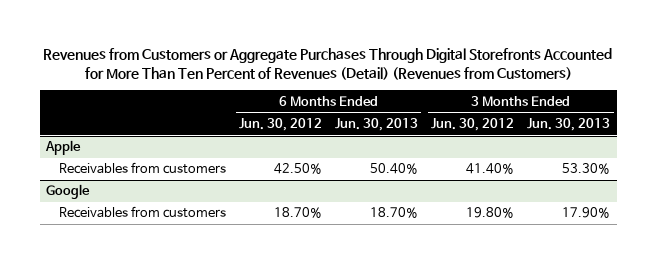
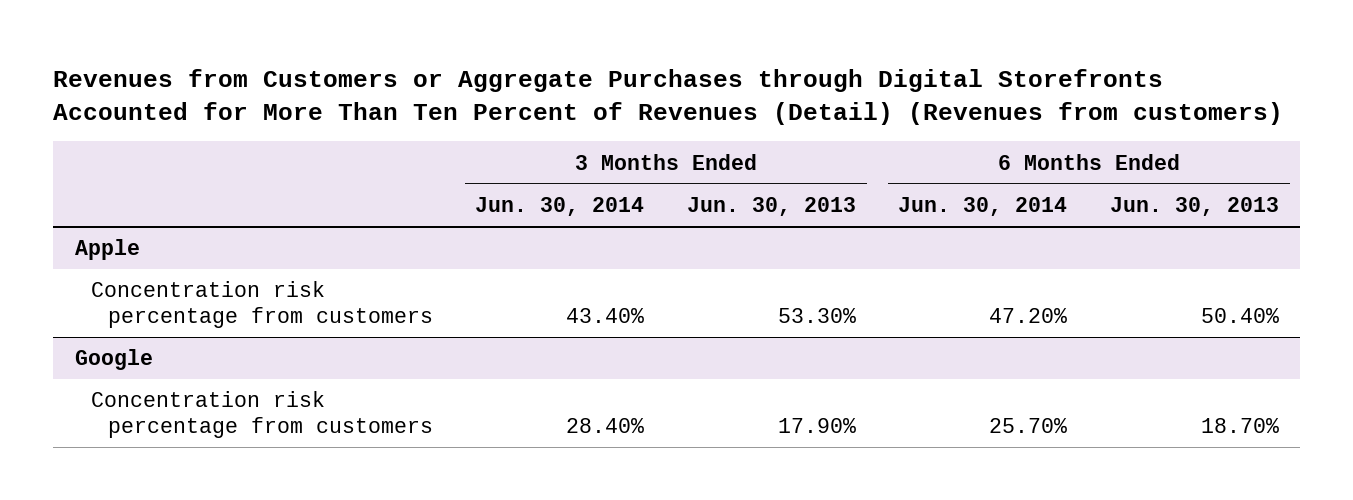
[43,48,613,81] Revenues from Customers or Aggregate Purchases Through Digital Storefronts Accounted for More Than Ten Percent of Revenues (Detail) (Revenues from Customers) -> [53,68,1284,125] Revenues from Customers or Aggregate Purchases through Digital Storefronts Accounted for More Than Ten Percent of Revenues (Detail) (Revenues from customers)
[239,118,323,132] Jun. 30, 2012 -> none
[431,118,515,132] Jun. 30, 2012 -> none
none -> [475,197,645,217] Jun. 30, 2014
none -> [898,197,1068,217] Jun. 30, 2014
[59,162,227,175] Receivables from customers -> [91,281,433,328] Concentration risk percentage from customers
[59,206,227,219] Receivables from customers -> [91,391,433,438] Concentration risk percentage from customers

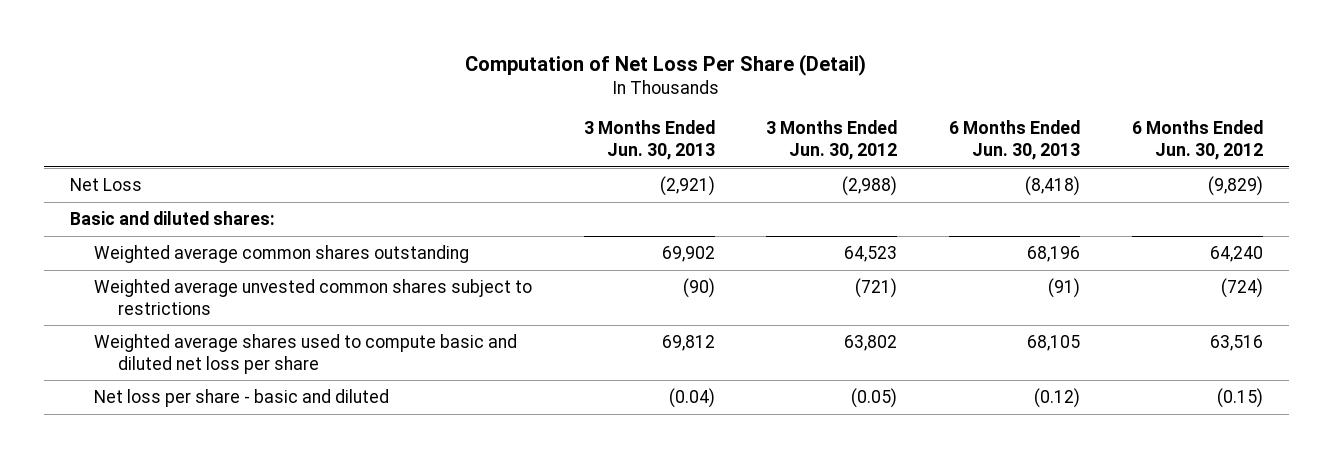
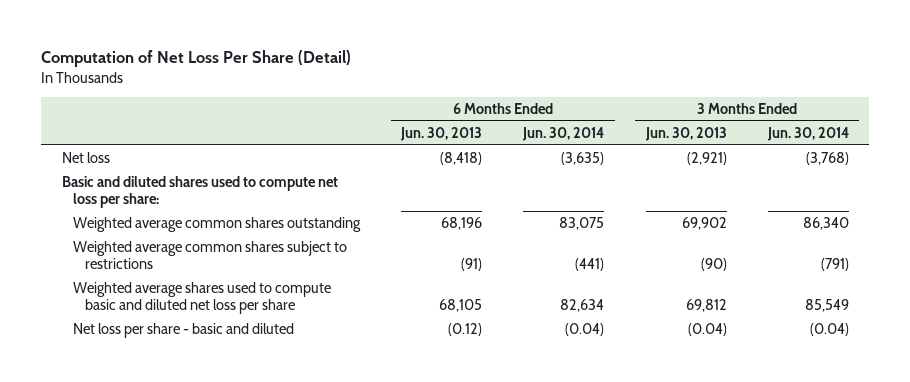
[766,120,898,161] 3 Months Ended Jun. 30, 2012 -> none
[1131,120,1263,161] 6 Months Ended Jun. 30, 2012 -> none
none -> [522,126,605,141] Jun. 30, 2014
none -> [766,126,849,141] Jun. 30, 2014
[70,177,143,191] Net Loss -> [61,151,110,163] Net loss
[70,210,276,225] Basic and diluted shares: -> [61,175,338,209] Basic and diluted shares used to compute net loss per share:
[93,278,532,315] Weighted average unvested common shares subject to restrictions -> [73,240,348,270] Weighted average common shares subject to restrictions

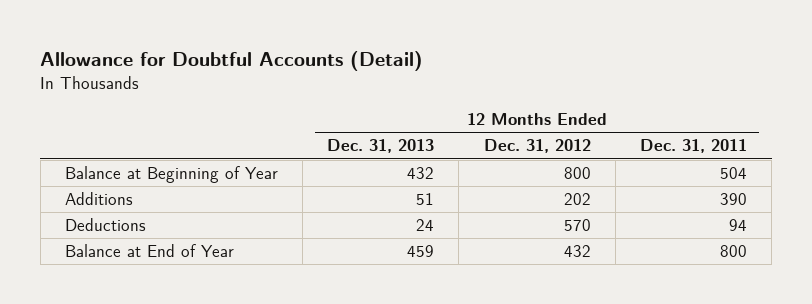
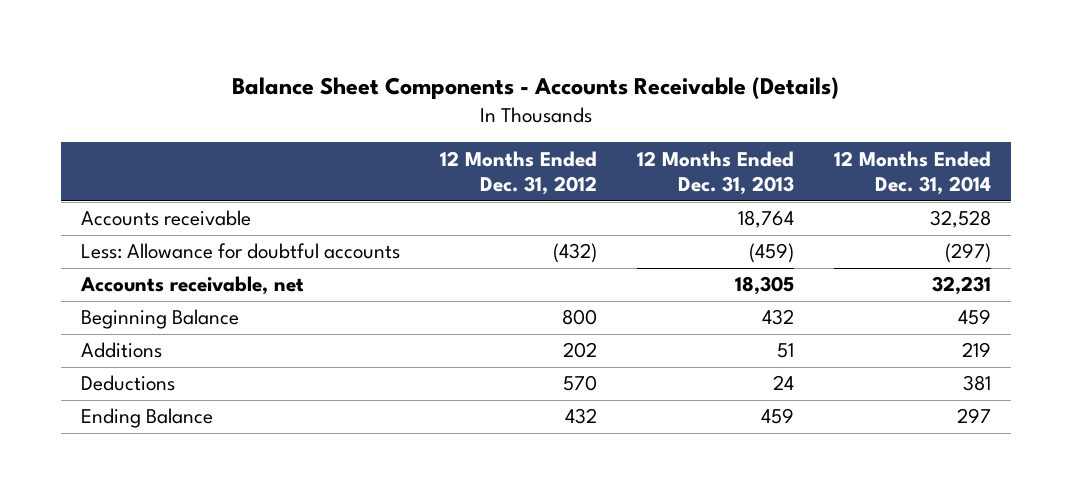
[40,51,424,72] Allowance for Doubtful Accounts (Detail) -> [232,76,840,99] Balance Sheet Components - Accounts Receivable (Details)
[640,139,748,154] Dec. 31, 2011 -> none
none -> [833,150,991,196] 12 Months Ended Dec. 31, 2014
none -> [81,210,252,227] Accounts receivable
none -> [81,243,401,260] Less: Allowance for doubtful accounts
none -> [80,276,305,296] Accounts receivable, net
[64,166,278,184] Balance at Beginning of Year -> [81,309,240,330] Beginning Balance
[64,244,234,258] Balance at End of Year -> [81,408,214,429] Ending Balance

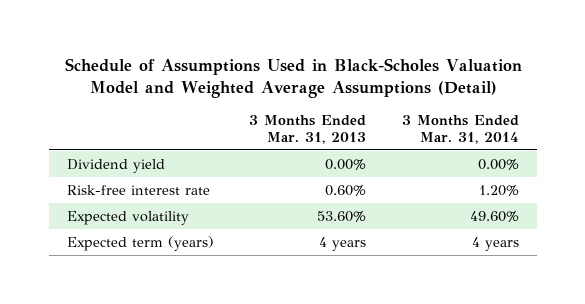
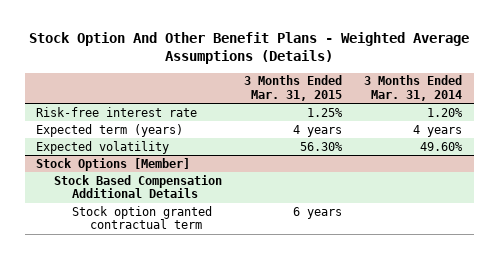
[64,57,522,99] Schedule of Assumptions Used in Black-Scholes Valuation Model and Weighted Average Assumptions (Detail) -> [29,32,470,65] Stock Option And Other Benefit Plans - Weighted Average Assumptions (Details)
[249,115,367,144] 3 Months Ended Mar. 31, 2013 -> none
none -> [244,75,343,102] 3 Months Ended Mar. 31, 2015
[66,158,165,173] Dividend yield -> none
[66,210,189,225] Expected volatility -> [36,140,170,154] Expected volatility
none -> [36,157,191,171] Stock Options [Member]
none -> [54,174,223,199] Stock Based Compensation Additional Details
none -> [71,205,212,230] Stock option granted contractual term

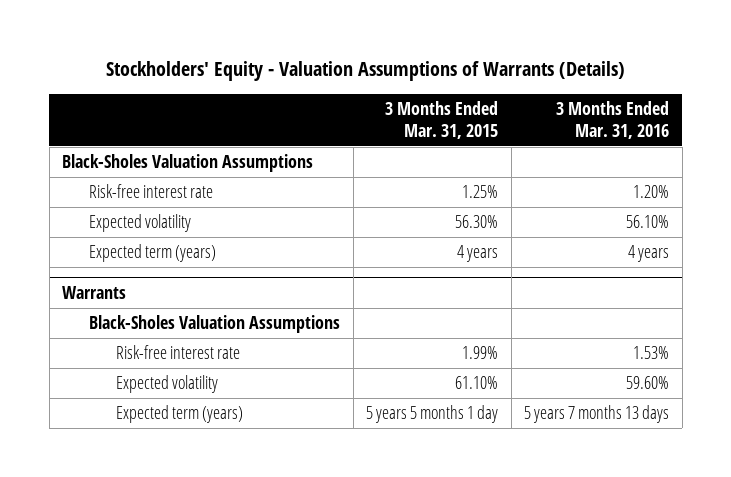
[29,32,470,65] Stock Option And Other Benefit Plans - Weighted Average Assumptions (Details) -> [105,61,625,82] Stockholders' Equity - Valuation Assumptions of Warrants (Details)
[364,75,463,102] 3 Months Ended Mar. 31, 2014 -> none
none -> [556,101,670,139] 3 Months Ended Mar. 31, 2016
none -> [62,154,314,173] Black-Sholes Valuation Assumptions
[36,157,191,171] Stock Options [Member] -> none
[54,174,223,199] Stock Based Compensation Additional Details -> none
[71,205,212,230] Stock option granted contractual term -> none
[36,123,184,137] Expected term (years) -> [89,244,217,263] Expected term (years)
none -> [62,286,127,300] Warrants
none -> [89,315,341,334] Black-Sholes Valuation Assumptions
none -> [116,345,241,360] Risk-free interest rate
none -> [116,375,219,394] Expected volatility
none -> [116,405,244,424] Expected term (years)

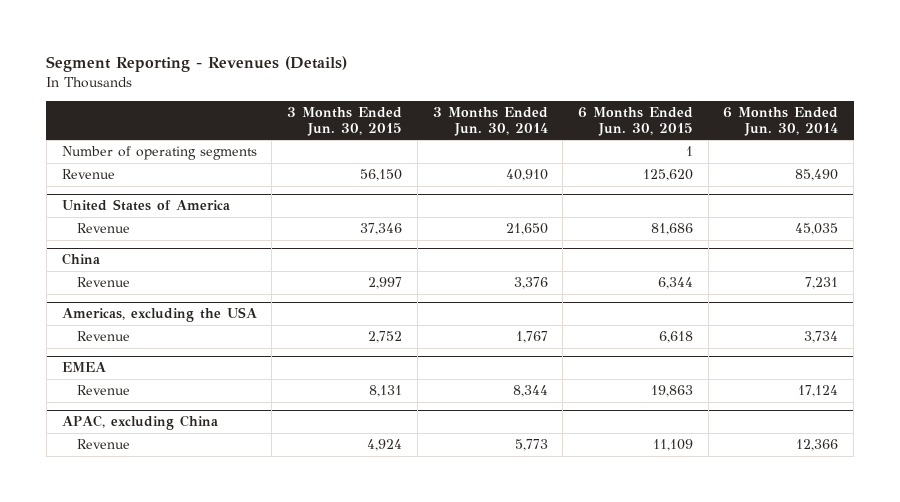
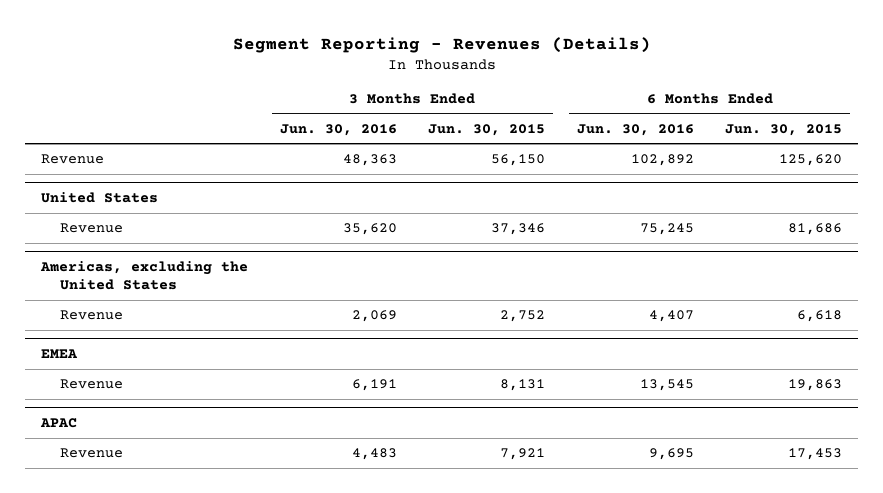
[432,106,548,136] 3 Months Ended Jun. 30, 2014 -> none
[723,106,839,136] 6 Months Ended Jun. 30, 2014 -> none
none -> [279,123,397,136] Jun. 30, 2016
none -> [576,123,694,136] Jun. 30, 2016
[61,146,257,161] Number of operating segments -> none
[61,199,230,212] United States of America -> [40,192,158,204] United States
[61,253,100,266] China -> none
[76,277,130,288] Revenue -> none
[61,307,257,323] Americas, excluding the USA -> [39,261,248,291] Americas, excluding the United States
[61,415,218,431] APAC, excluding China -> none
none -> [39,418,77,429] APAC
[367,439,403,452] 4,924 -> [500,448,546,461] 7,921
[653,439,694,452] 11,109 -> [788,448,843,461] 17,453

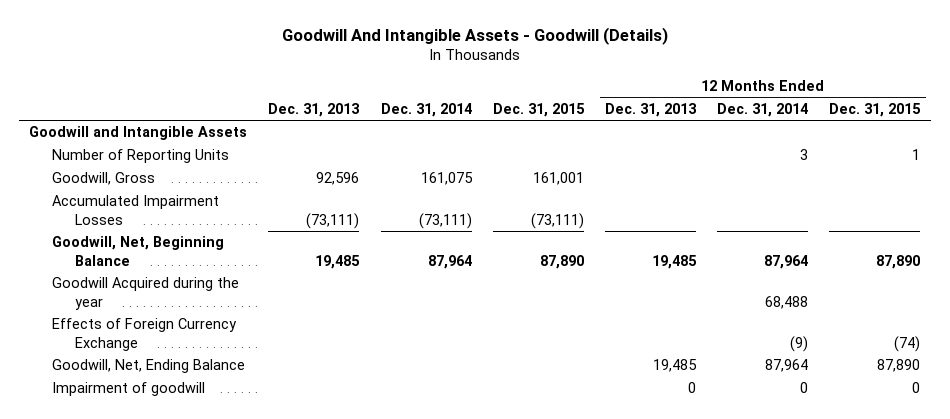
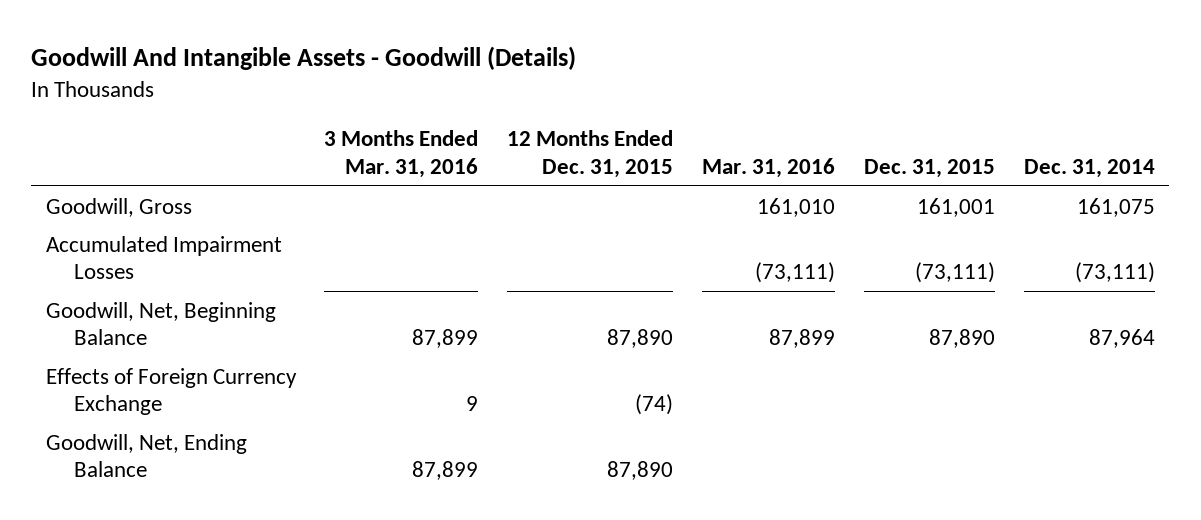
[268,103,361,118] Dec. 31, 2013 -> none
[604,103,697,118] Dec. 31, 2013 -> none
[717,103,809,118] Dec. 31, 2014 -> none
none -> [324,129,479,178] 3 Months Ended Mar. 31, 2016
none -> [702,157,836,178] Mar. 31, 2016
[29,126,248,141] Goodwill and Intangible Assets -> none
[52,149,230,164] Number of Reporting Units -> none
[52,277,240,311] Goodwill Acquired during the year -> none
[52,382,206,397] Impairment of goodwill -> none

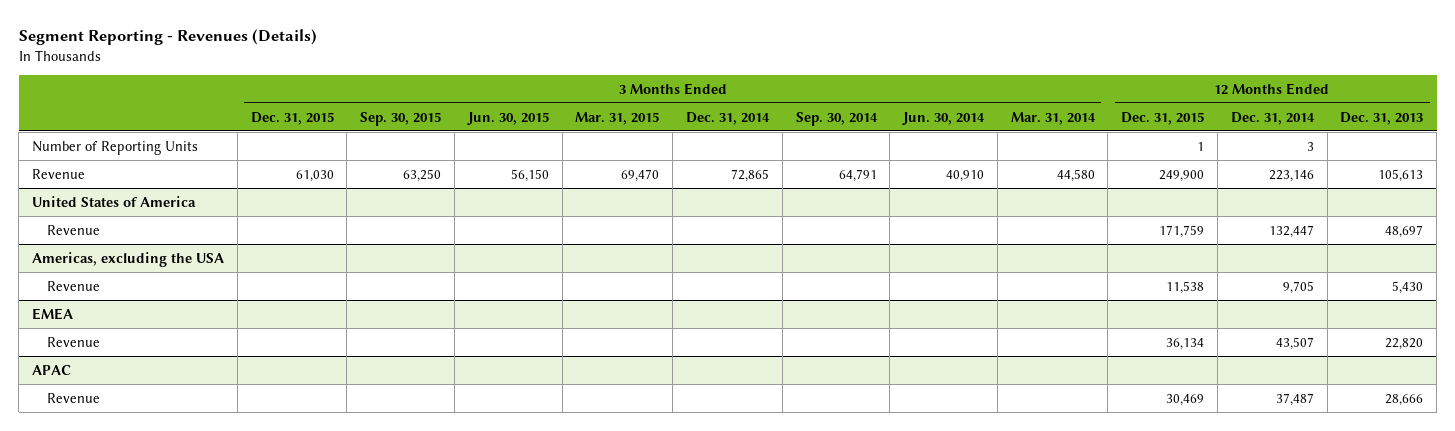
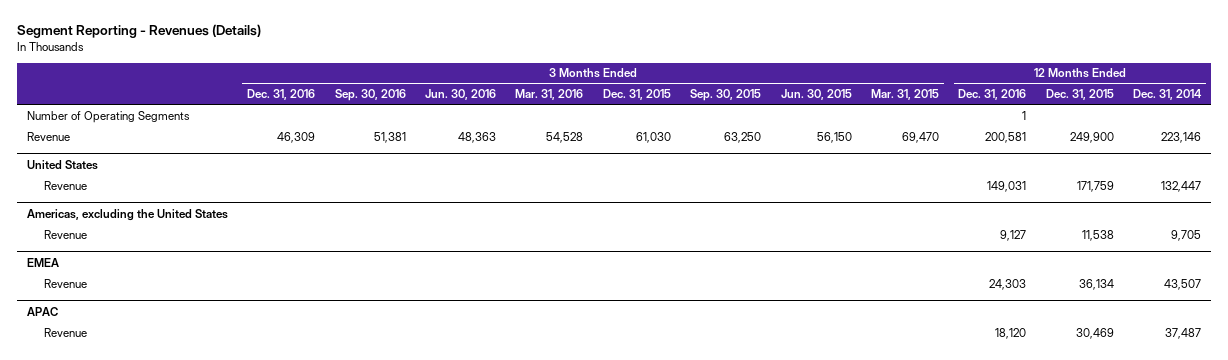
[685,111,770,125] Dec. 31, 2014 -> none
[795,111,878,126] Sep. 30, 2014 -> none
[902,111,986,125] Jun. 30, 2014 -> none
[1010,111,1096,125] Mar. 31, 2014 -> none
[1340,111,1424,125] Dec. 31, 2013 -> none
none -> [247,89,316,101] Dec. 31, 2016
none -> [334,89,406,102] Sep. 30, 2016
none -> [425,89,497,101] Jun. 30, 2016
none -> [515,89,584,101] Mar. 31, 2016
none -> [958,89,1027,101] Dec. 31, 2016
[32,140,199,155] Number of Reporting Units -> none
none -> [26,110,190,123] Number of Operating Segments
[32,195,197,207] United States of America -> [26,159,98,170] United States
[32,251,225,267] Americas, excluding the USA -> [26,208,228,221] Americas, excluding the United States

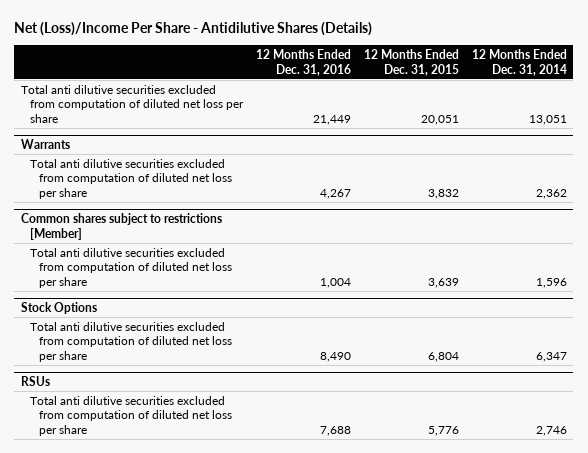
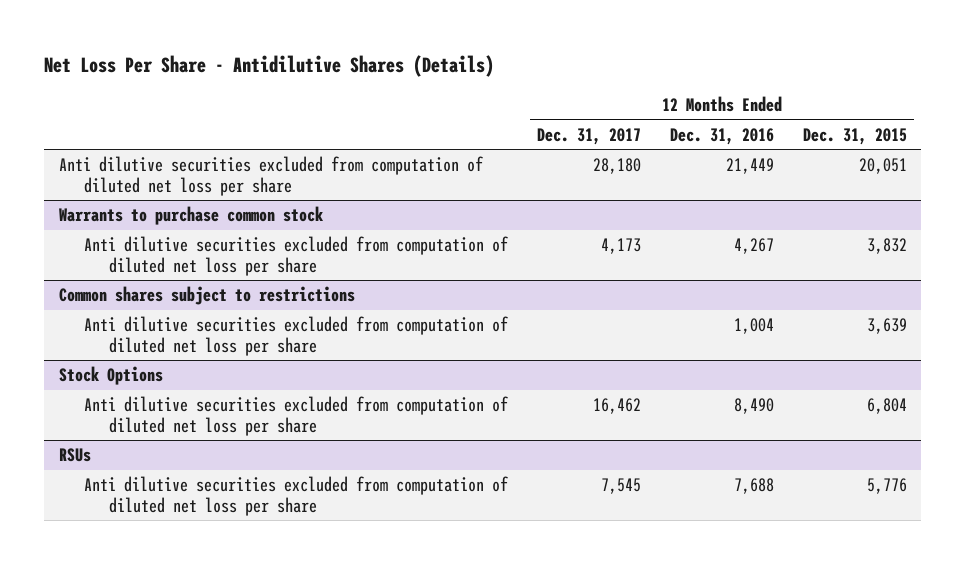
[14,22,373,37] Net (Loss)/Income Per Share - Antidilutive Shares (Details) -> [44,55,495,78] Net Loss Per Share - Antidilutive Shares (Details)
[471,49,567,76] 12 Months Ended Dec. 31, 2014 -> none
none -> [536,127,641,145] Dec. 31, 2017
[20,84,244,124] Total anti dilutive securities excluded from computation of diluted net loss per share -> [58,156,483,196] Anti dilutive securities excluded from computation of diluted net loss per share
[20,139,70,150] Warrants -> [58,206,324,226] Warrants to purchase common stock
[29,158,232,200] Total anti dilutive securities excluded from computation of diluted net loss per share -> [83,236,508,276] Anti dilutive securities excluded from computation of diluted net loss per share
[20,213,222,240] Common shares subject to restrictions [Member] -> [58,286,355,306] Common shares subject to restrictions
[29,247,232,289] Total anti dilutive securities excluded from computation of diluted net loss per share -> [83,316,508,356] Anti dilutive securities excluded from computation of diluted net loss per share
[29,321,232,363] Total anti dilutive securities excluded from computation of diluted net loss per share -> [83,396,508,436] Anti dilutive securities excluded from computation of diluted net loss per share
[29,395,232,437] Total anti dilutive securities excluded from computation of diluted net loss per share -> [83,476,508,516] Anti dilutive securities excluded from computation of diluted net loss per share

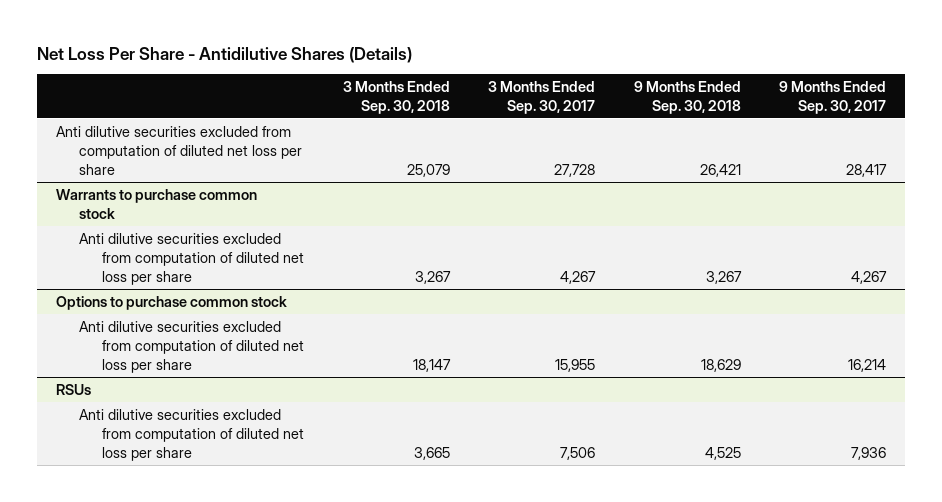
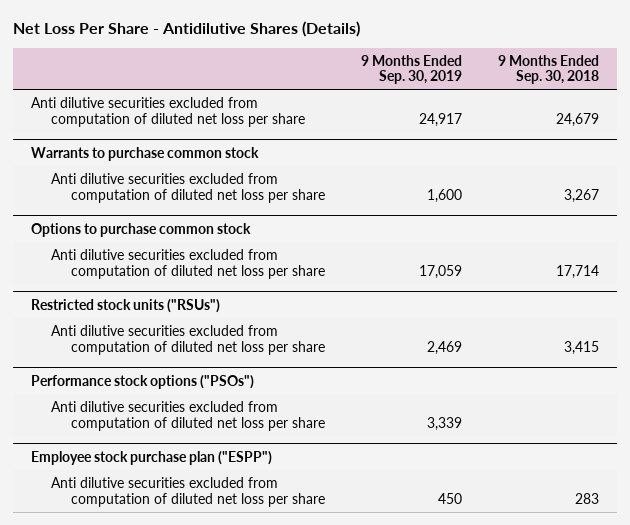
[342,80,450,114] 3 Months Ended Sep. 30, 2018 -> none
[488,80,596,114] 3 Months Ended Sep. 30, 2017 -> none
[779,80,887,114] 9 Months Ended Sep. 30, 2017 -> none
none -> [360,54,462,85] 9 Months Ended Sep. 30, 2019
[699,163,741,177] 26,421 -> [555,112,599,127] 24,679
[700,358,741,372] 18,629 -> [555,264,599,279] 17,714
[56,383,92,395] RSUs -> [30,298,220,313] Restricted stock units ("RSUs")
[704,446,741,460] 4,525 -> [563,340,599,355] 3,415
none -> [30,374,254,389] Performance stock options ("PSOs")
none -> [50,400,325,431] Anti dilutive securities excluded from computation of diluted net loss per share
none -> [30,450,272,465] Employee stock purchase plan ("ESPP")
none -> [50,476,325,507] Anti dilutive securities excluded from computation of diluted net loss per share

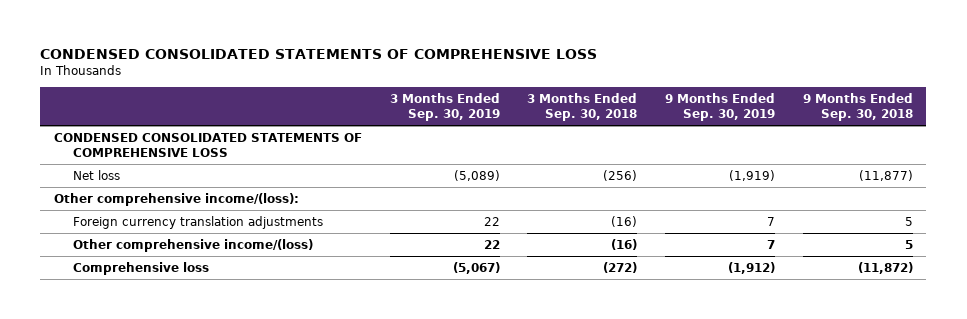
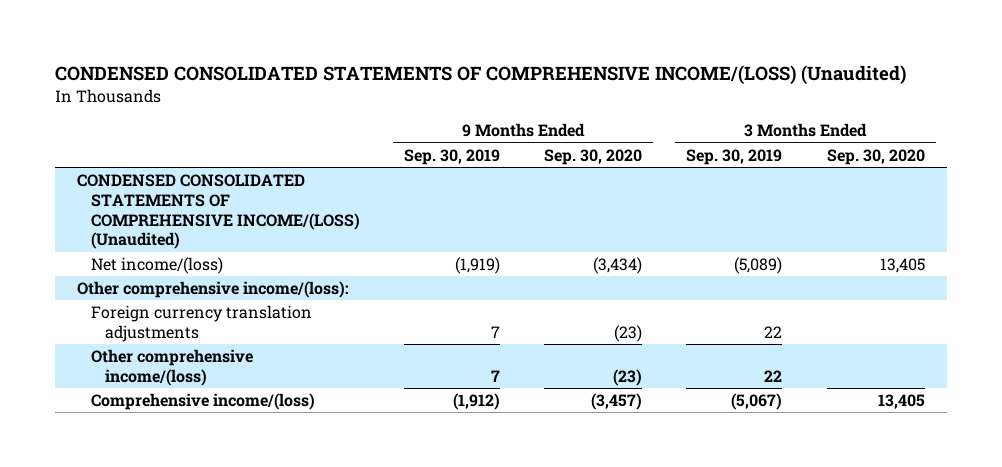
[40,48,598,59] CONDENSED CONSOLIDATED STATEMENTS OF COMPREHENSIVE LOSS -> [55,65,907,86] CONDENSED CONSOLIDATED STATEMENTS OF COMPREHENSIVE INCOME/(LOSS) (Unaudited)
[527,93,638,121] 3 Months Ended Sep. 30, 2018 -> none
[802,93,913,121] 9 Months Ended Sep. 30, 2018 -> none
none -> [544,148,643,165] Sep. 30, 2020
none -> [826,148,925,165] Sep. 30, 2020
[53,132,362,157] CONDENSED CONSOLIDATED STATEMENTS OF COMPREHENSIVE LOSS -> [77,174,361,250] CONDENSED CONSOLIDATED STATEMENTS OF COMPREHENSIVE INCOME/(LOSS) (Unaudited)
[73,169,121,180] Net loss -> [91,257,224,275] Net income/(loss)
[73,261,210,275] Comprehensive loss -> [91,393,316,411] Comprehensive income/(loss)

